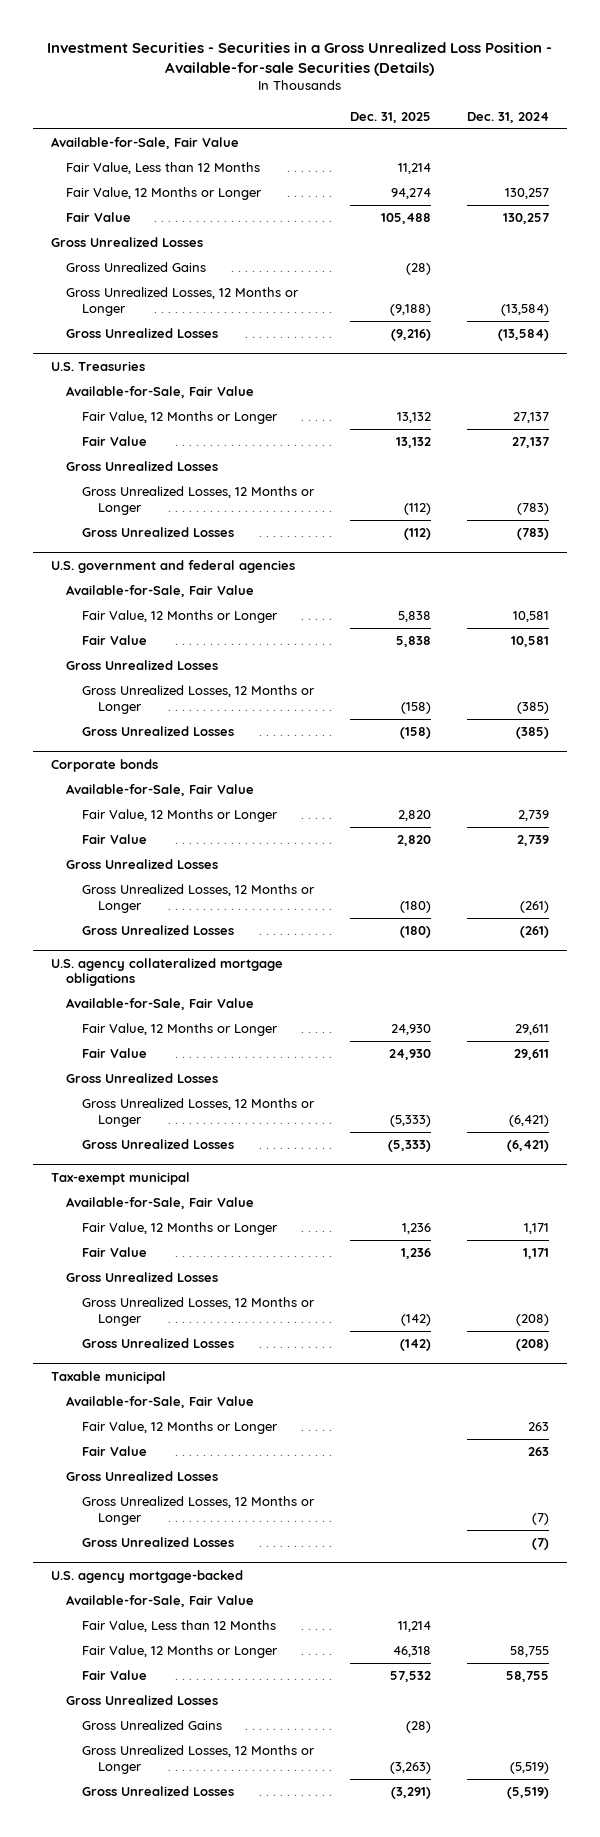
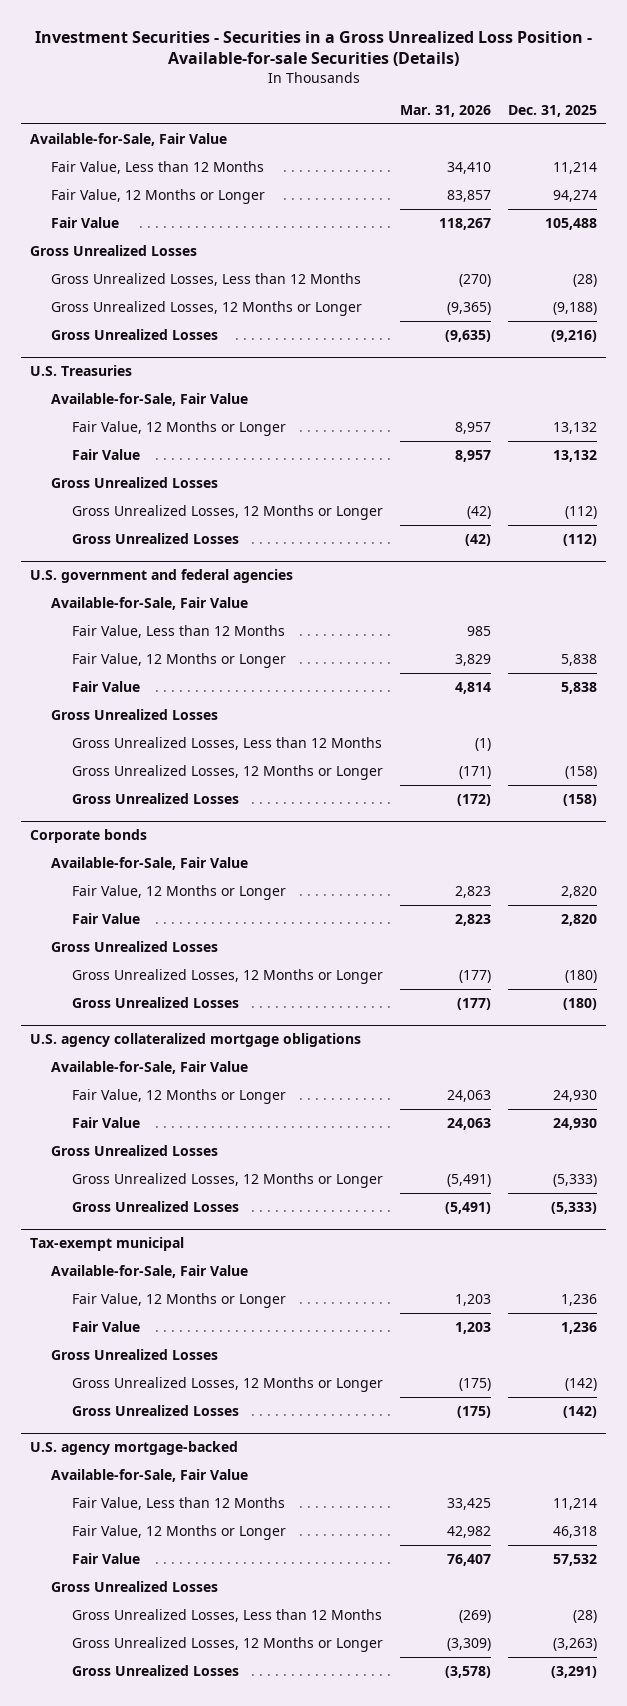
[467,111,550,123] Dec. 31, 2024 -> none
none -> [399,105,491,118] Mar. 31, 2026
[66,262,207,273] Gross Unrealized Gains -> none
none -> [50,272,361,286] Gross Unrealized Losses, Less than 12 Months
none -> [71,624,285,638] Fair Value, Less than 12 Months
none -> [71,736,382,750] Gross Unrealized Losses, Less than 12 Months
[50,1370,166,1384] Taxable municipal -> none
[66,1396,255,1409] Available-for-Sale, Fair Value -> none
[82,1421,279,1435] Fair Value, 12 Months or Longer -> none
[82,1446,148,1457] Fair Value -> none
[66,1471,219,1482] Gross Unrealized Losses -> none
[82,1496,316,1525] Gross Unrealized Losses, 12 Months or Longer -> none
[82,1537,235,1548] Gross Unrealized Losses -> none
[82,1720,223,1731] Gross Unrealized Gains -> none
none -> [71,1608,382,1622] Gross Unrealized Losses, Less than 12 Months

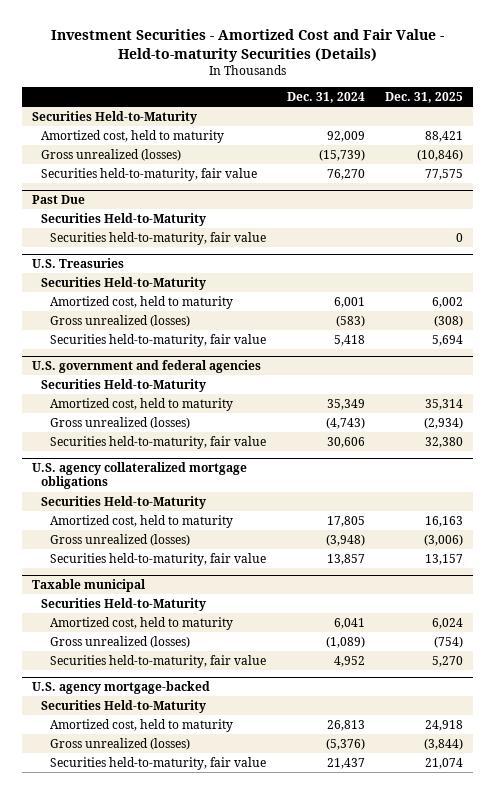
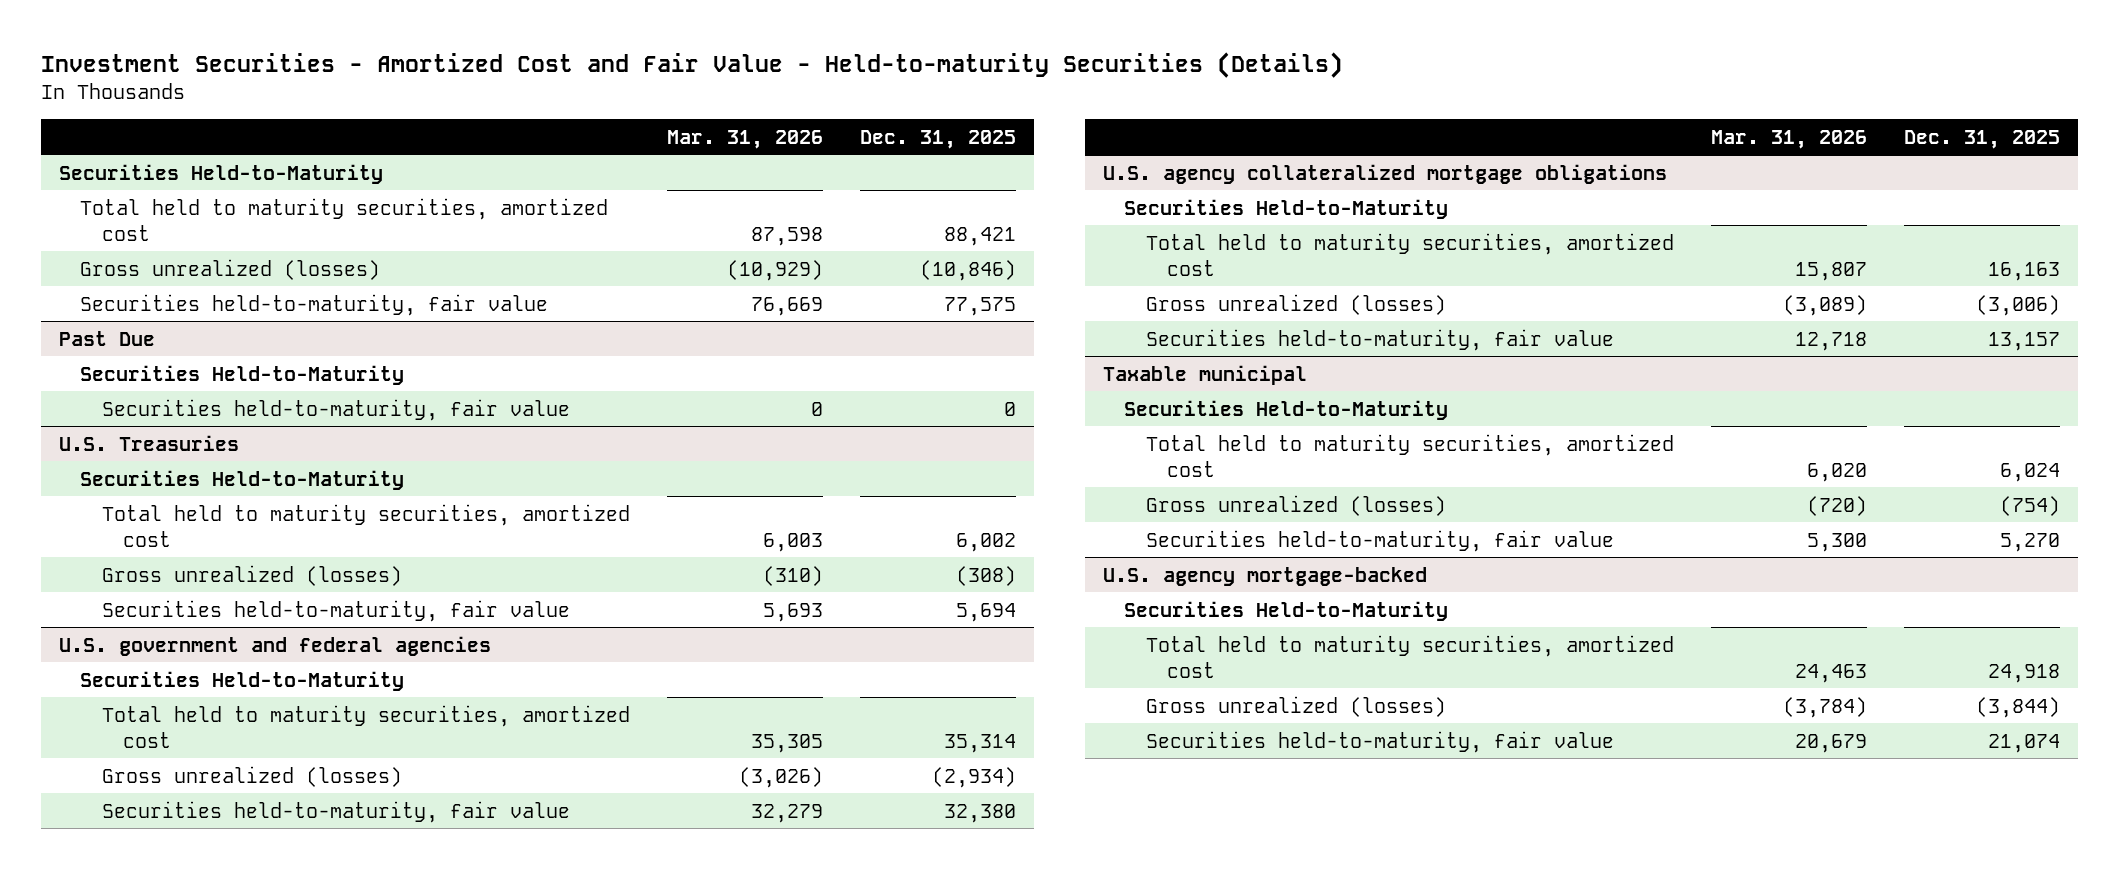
[286,92,365,104] Dec. 31, 2024 -> none
none -> [666,129,823,149] Mar. 31, 2026
[41,130,225,144] Amortized cost, held to maturity -> [80,197,609,241] Total held to maturity securities, amortized cost
[50,296,234,310] Amortized cost, held to maturity -> [101,503,630,547] Total held to maturity securities, amortized cost
[50,398,234,412] Amortized cost, held to maturity -> [101,704,630,748] Total held to maturity securities, amortized cost
[50,515,234,529] Amortized cost, held to maturity -> [1145,232,1674,276] Total held to maturity securities, amortized cost
[50,617,234,631] Amortized cost, held to maturity -> [1145,433,1674,477] Total held to maturity securities, amortized cost
[50,719,234,733] Amortized cost, held to maturity -> [1145,634,1674,678] Total held to maturity securities, amortized cost

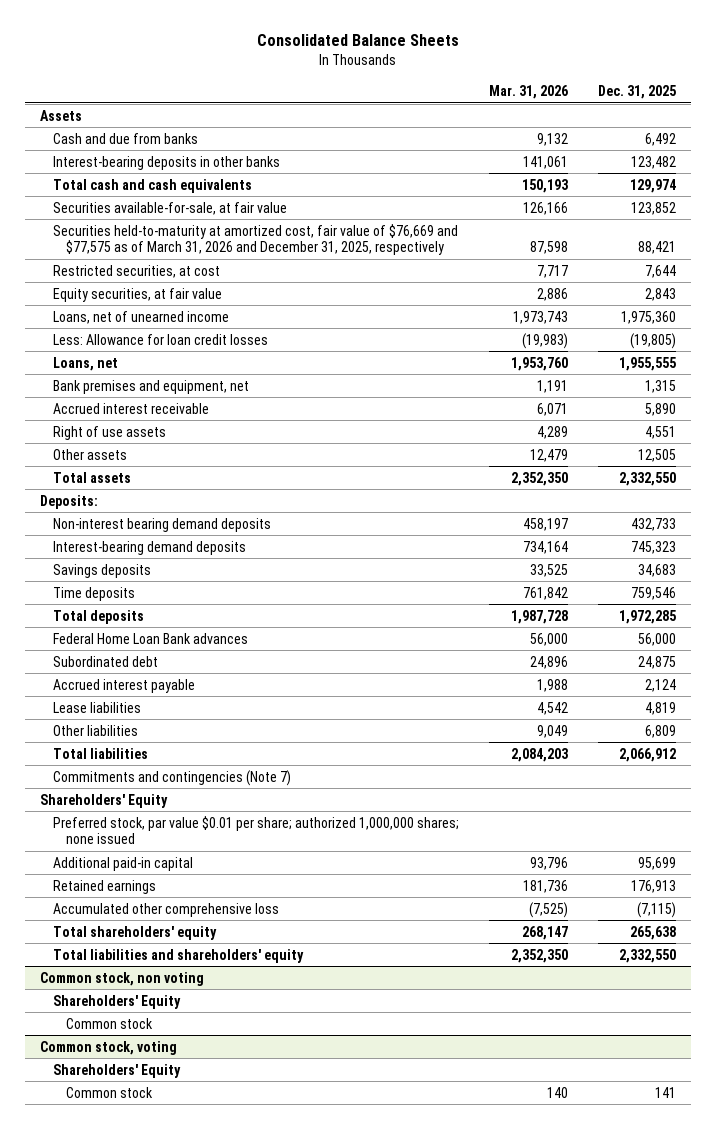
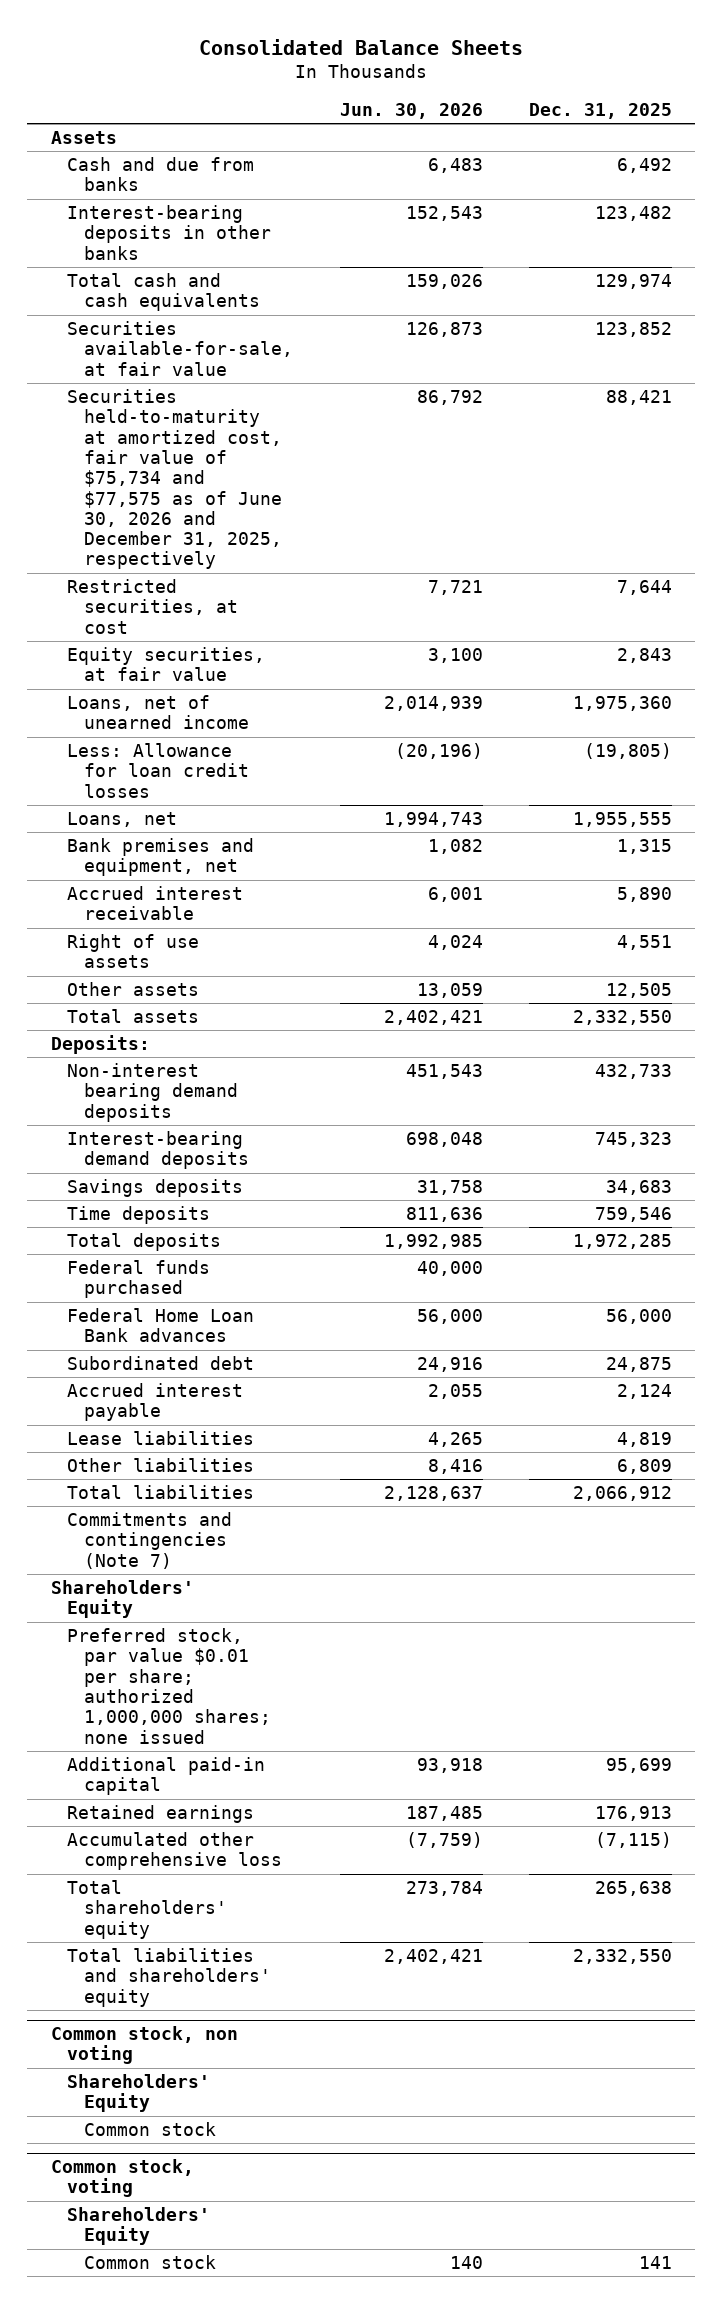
[488,85,568,100] Mar. 31, 2026 -> none
none -> [339,102,483,119] Jun. 30, 2026
[53,223,459,256] Securities held-to-maturity at amortized cost, fair value of $76,669 and $77,575 as of March 31, 2026 and December 31, 2025, respectively -> [67,389,283,570] Securities held-to-maturity at amortized cost, fair value of $75,734 and $77,575 as of June 30, 2026 and December 31, 2025, respectively
none -> [67,1260,211,1299] Federal funds purchased

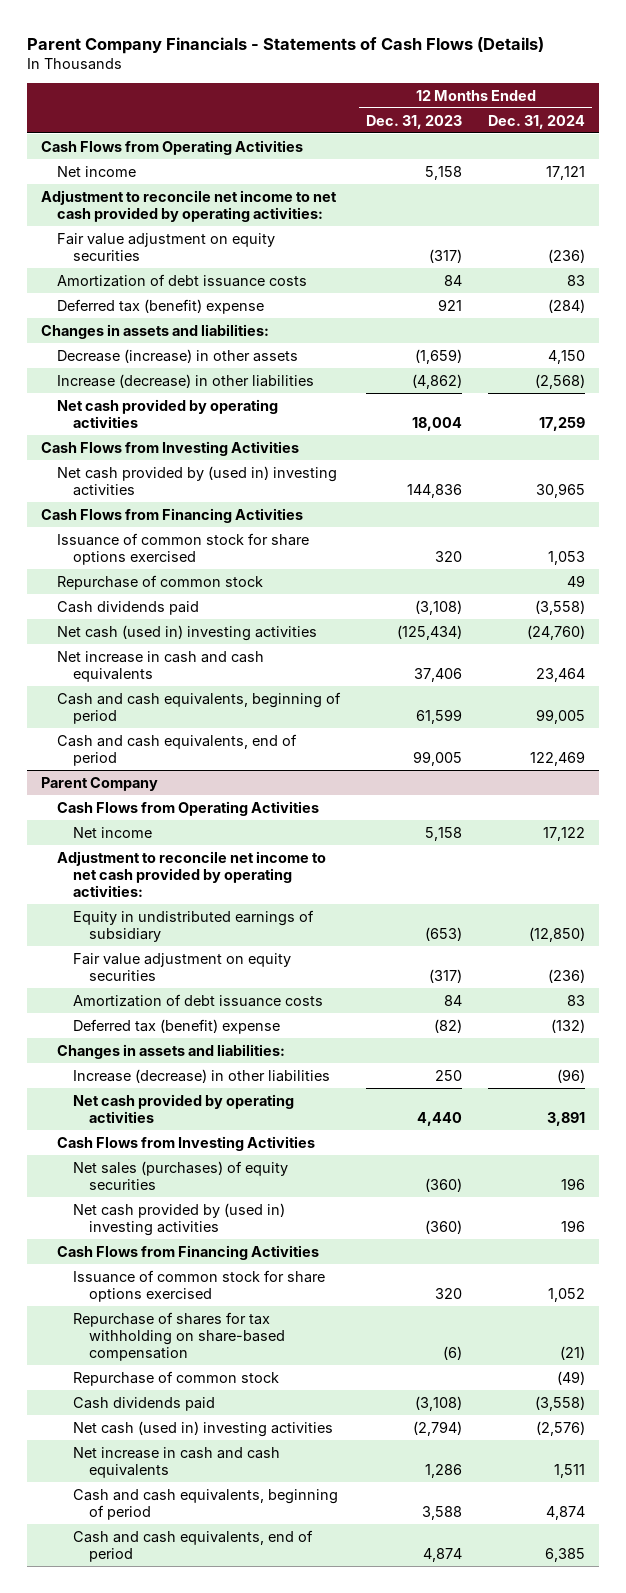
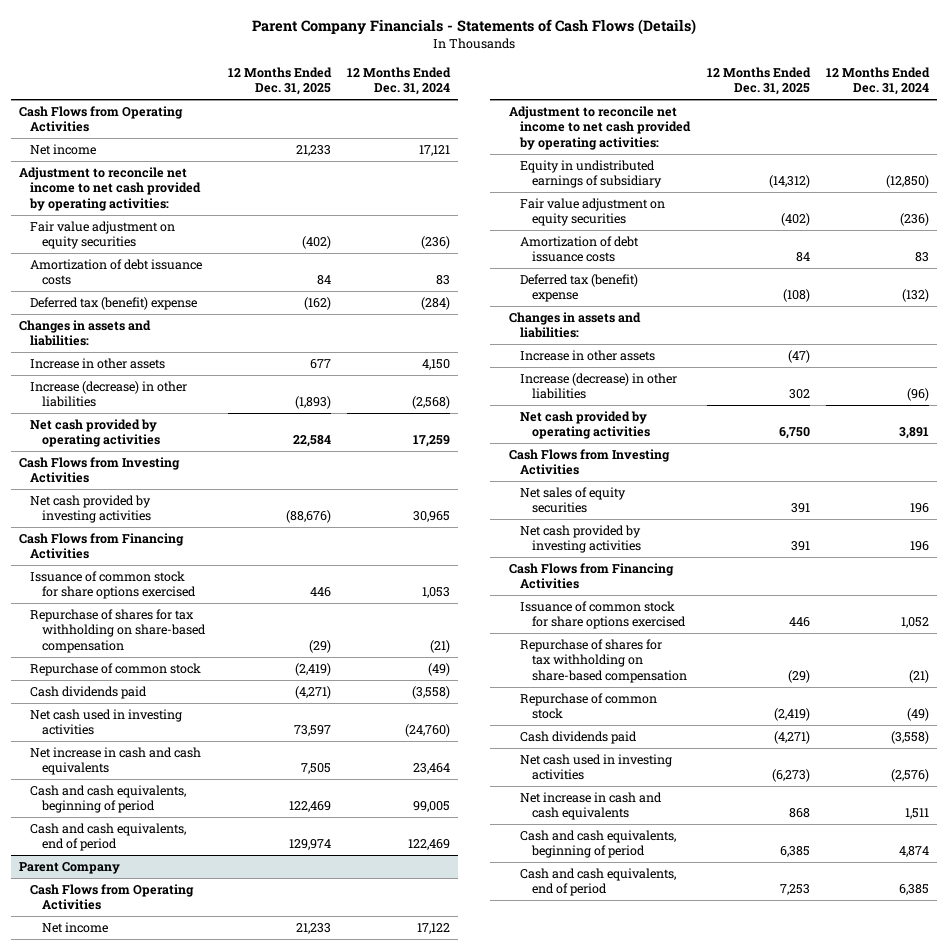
[366,114,463,129] Dec. 31, 2023 -> none
none -> [227,66,332,96] 12 Months Ended Dec. 31, 2025
[56,348,298,363] Decrease (increase) in other assets -> [30,358,166,370] Increase in other assets
[56,465,337,496] Net cash provided by (used in) investing activities -> [30,495,152,524] Net cash provided by investing activities
none -> [30,609,206,653] Repurchase of shares for tax withholding on share-based compensation
[567,574,586,587] 49 -> [428,663,451,677] (49)
[56,624,317,641] Net cash (used in) investing activities -> [30,709,183,736] Net cash used in investing activities
none -> [520,350,656,362] Increase in other assets
[72,1160,288,1190] Net sales (purchases) of equity securities -> [520,487,627,514] Net sales of equity securities
[72,1202,285,1236] Net cash provided by (used in) investing activities -> [520,525,642,554] Net cash provided by investing activities
[72,1420,333,1437] Net cash (used in) investing activities -> [520,754,673,781] Net cash used in investing activities

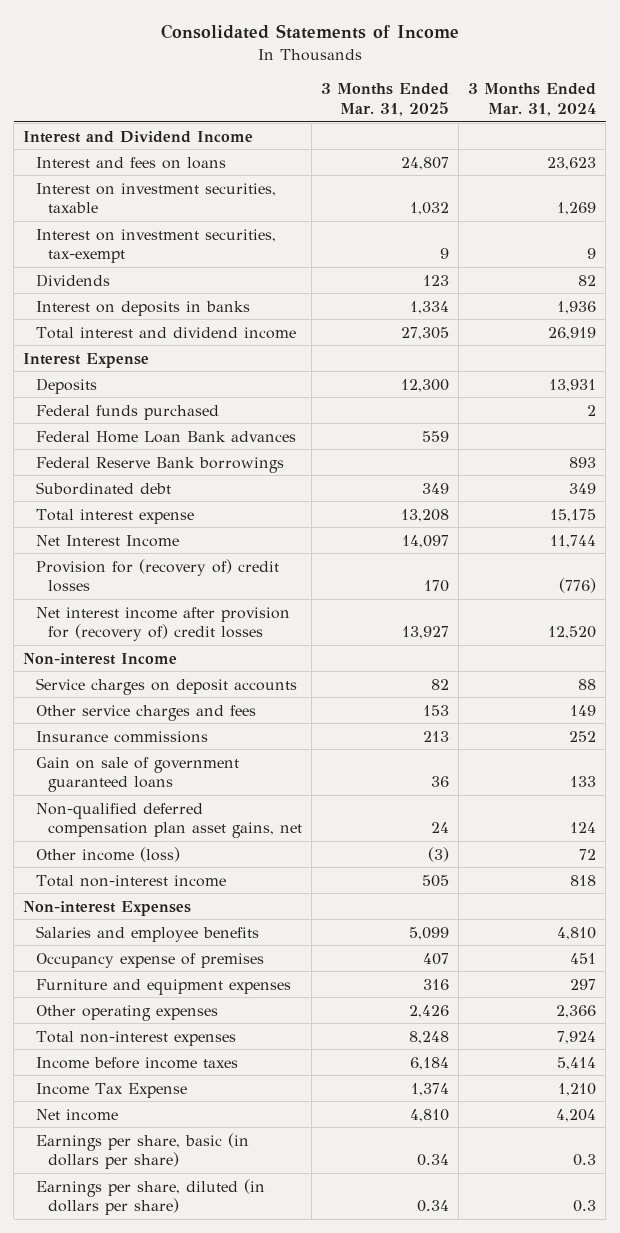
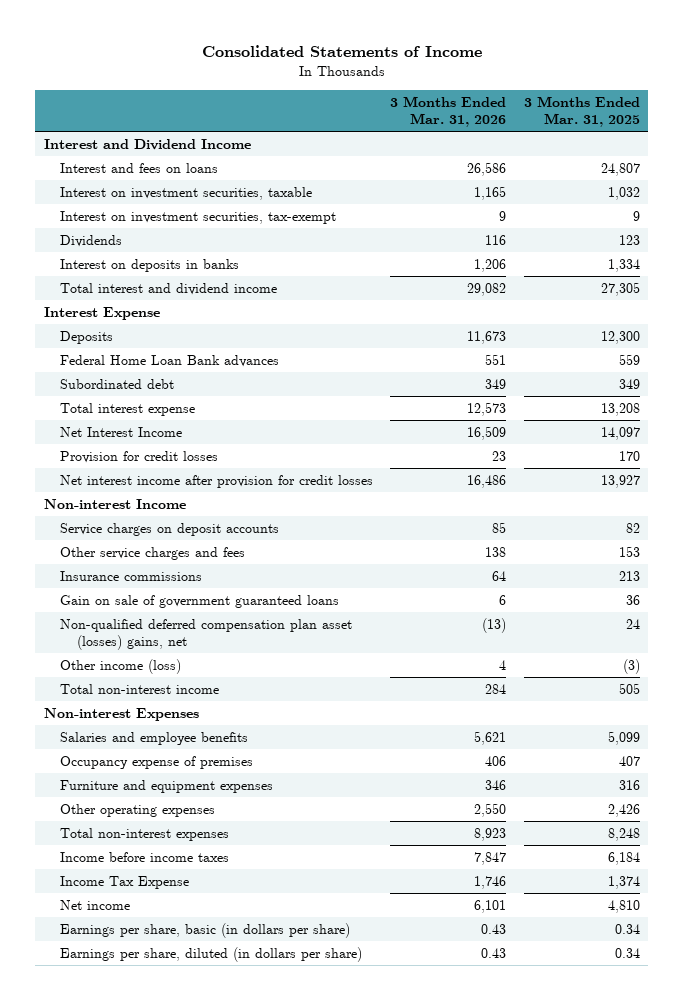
[468,83,597,116] 3 Months Ended Mar. 31, 2024 -> none
none -> [390,95,507,128] 3 Months Ended Mar. 31, 2026
[35,404,219,420] Federal funds purchased -> none
[35,456,284,473] Federal Reserve Bank borrowings -> none
[35,558,279,593] Provision for (recovery of) credit losses -> [60,450,219,463] Provision for credit losses
[35,606,290,642] Net interest income after provision for (recovery of) credit losses -> [60,474,374,488] Net interest income after provision for credit losses
[35,802,303,839] Non-qualified deferred compensation plan asset gains, net -> [60,618,353,651] Non-qualified deferred compensation plan asset (losses) gains, net

